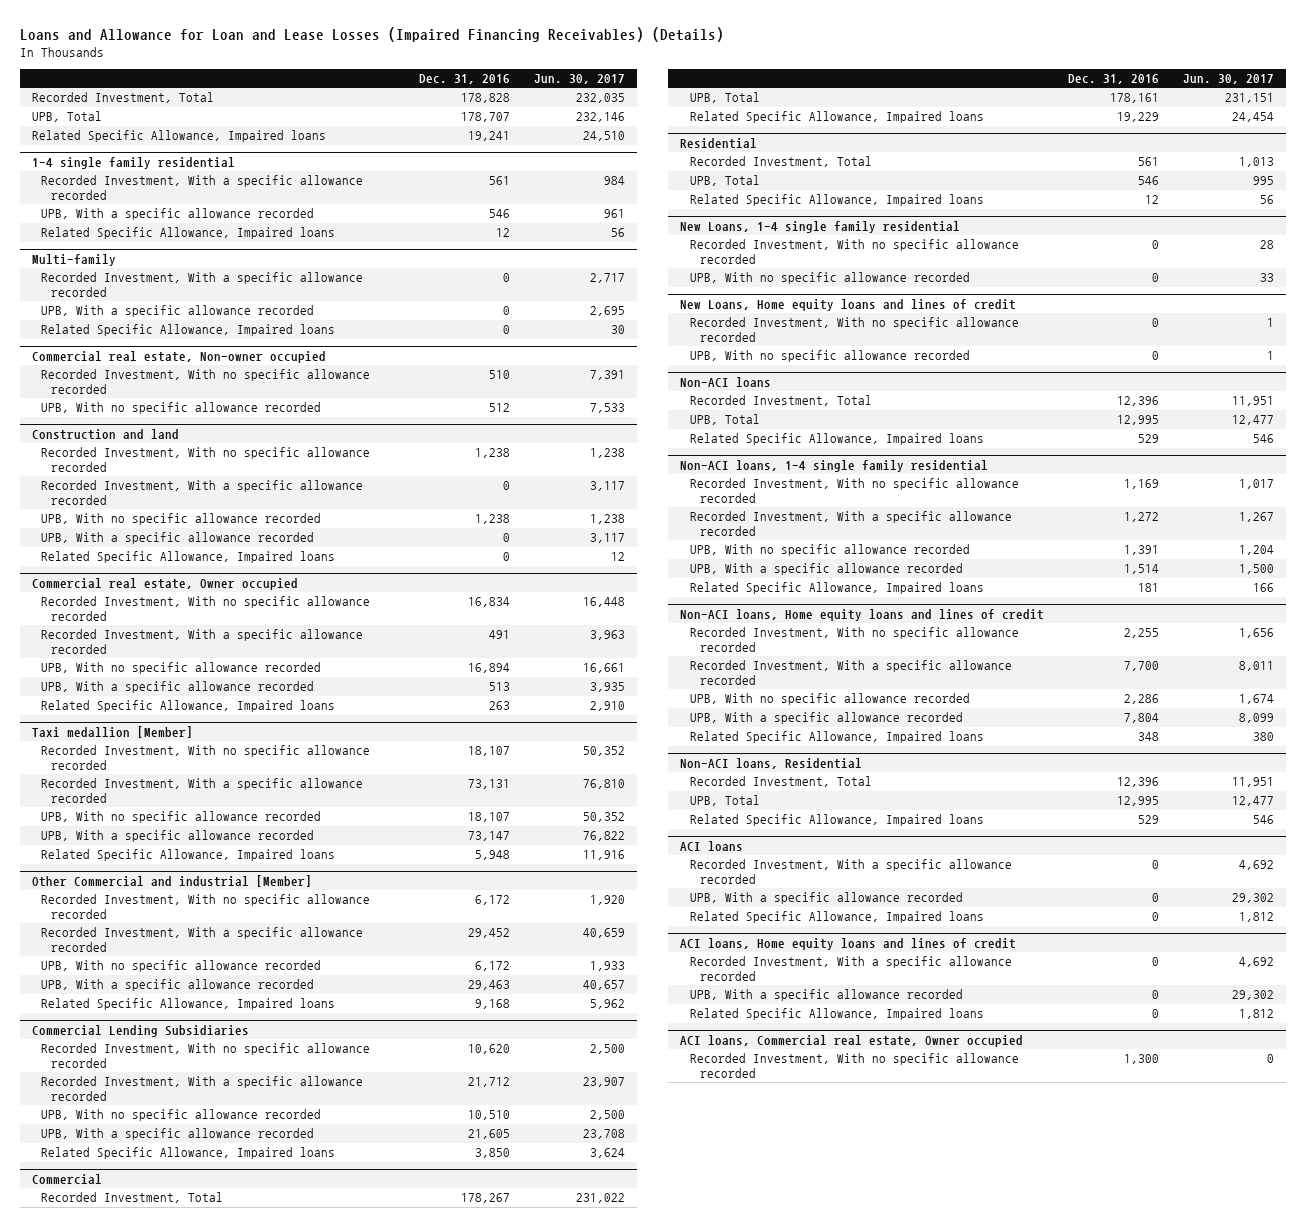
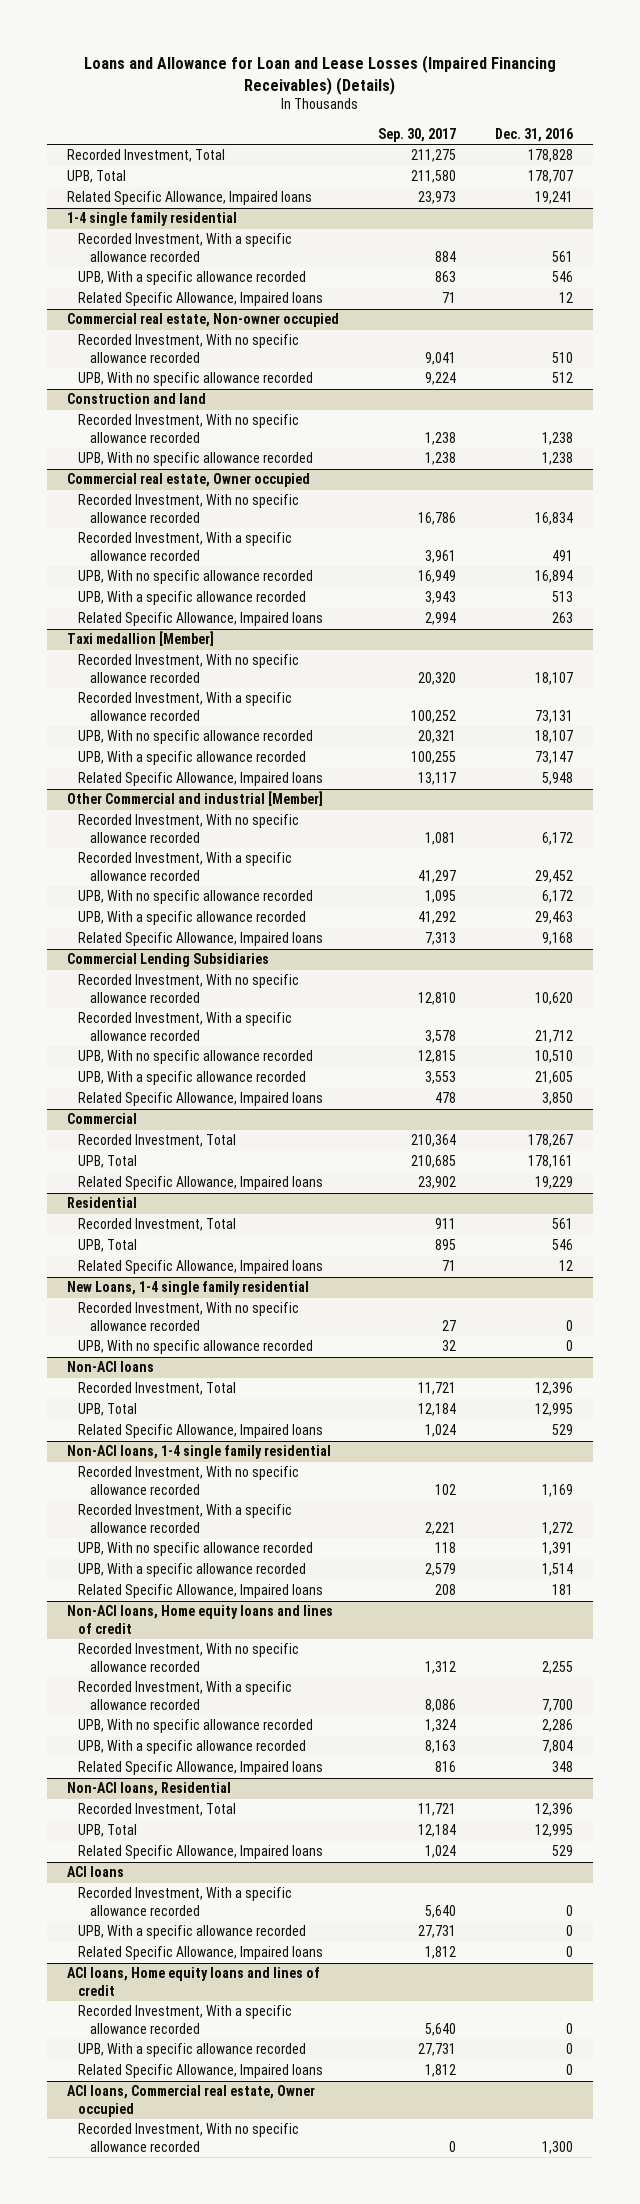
[534,74,626,85] Jun. 30, 2017 -> none
none -> [378,127,457,142] Sep. 30, 2017
[31,253,116,266] Multi-family -> none
[41,272,364,297] Recorded Investment, With a specific allowance recorded -> none
[41,305,315,318] UPB, With a specific allowance recorded -> none
[41,324,336,337] Related Specific Allowance, Impaired loans -> none
[41,480,364,505] Recorded Investment, With a specific allowance recorded -> none
[41,532,315,545] UPB, With a specific allowance recorded -> none
[41,551,336,564] Related Specific Allowance, Impaired loans -> none
[680,298,1017,311] New Loans, Home equity loans and lines of credit -> none
[690,317,1020,342] Recorded Investment, With no specific allowance recorded -> none
[690,350,971,363] UPB, With no specific allowance recorded -> none

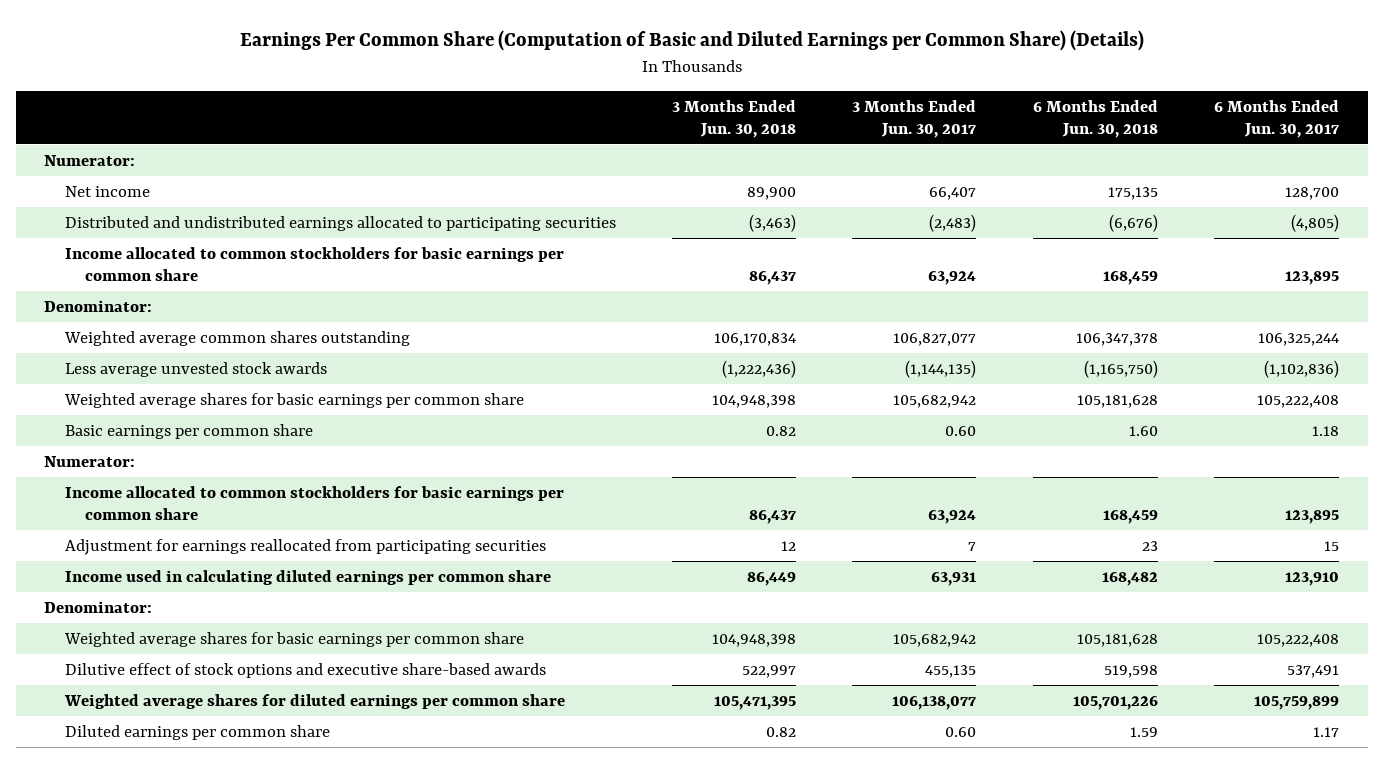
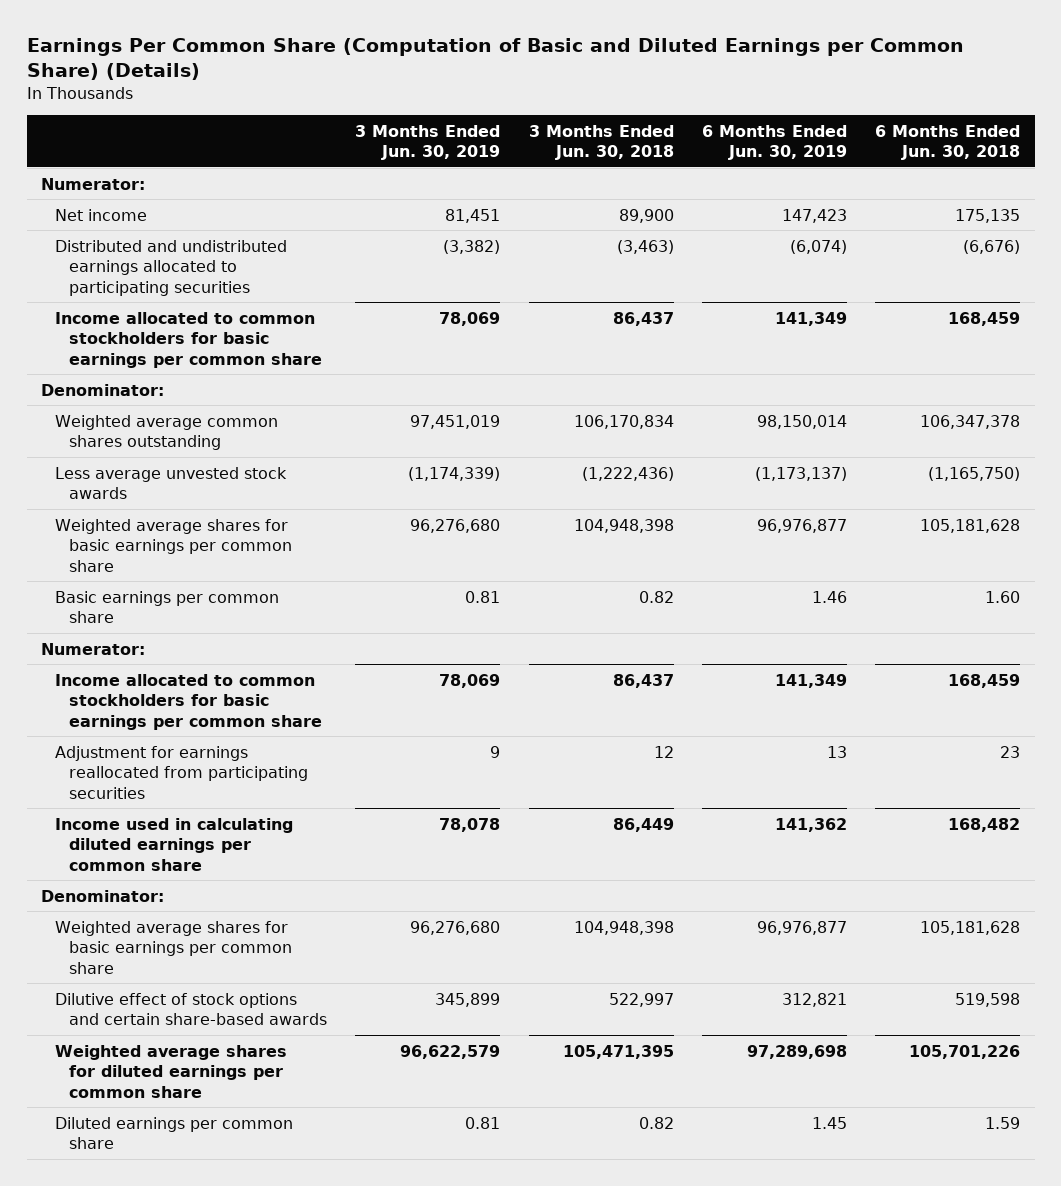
[852,99,977,139] 3 Months Ended Jun. 30, 2017 -> none
[1214,99,1340,139] 6 Months Ended Jun. 30, 2017 -> none
none -> [355,124,501,161] 3 Months Ended Jun. 30, 2019
none -> [701,124,847,161] 6 Months Ended Jun. 30, 2019
[64,662,546,678] Dilutive effect of stock options and executive share-based awards -> [54,992,327,1026] Dilutive effect of stock options and certain share-based awards

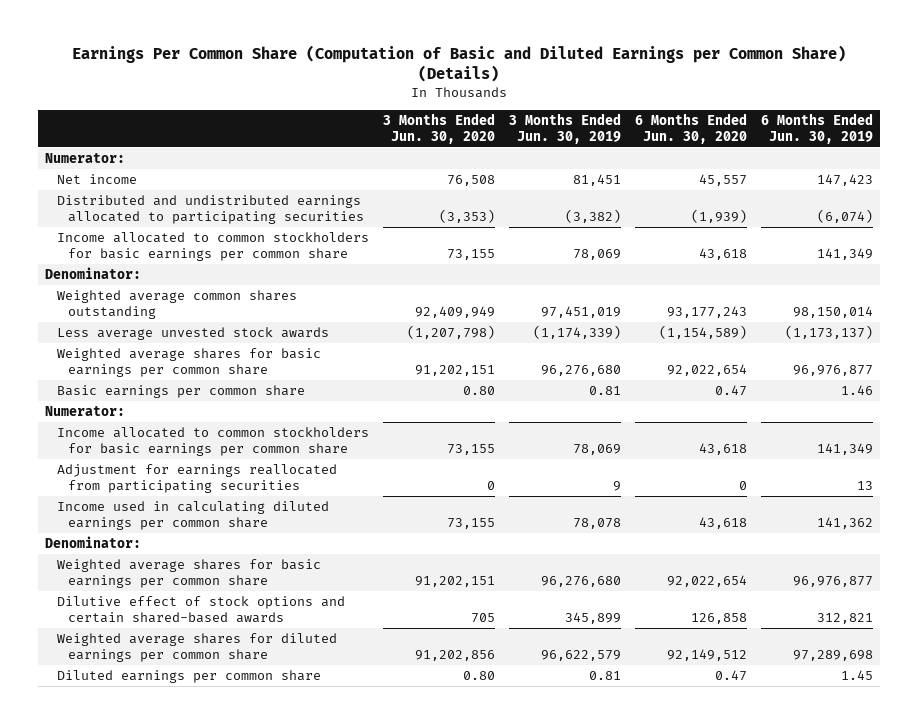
[528,124,674,161] 3 Months Ended Jun. 30, 2018 -> none
[875,124,1021,161] 6 Months Ended Jun. 30, 2018 -> none
none -> [382,112,495,145] 3 Months Ended Jun. 30, 2020
none -> [634,112,747,145] 6 Months Ended Jun. 30, 2020
[54,992,327,1026] Dilutive effect of stock options and certain share-based awards -> [56,595,345,624] Dilutive effect of stock options and certain shared-based awards

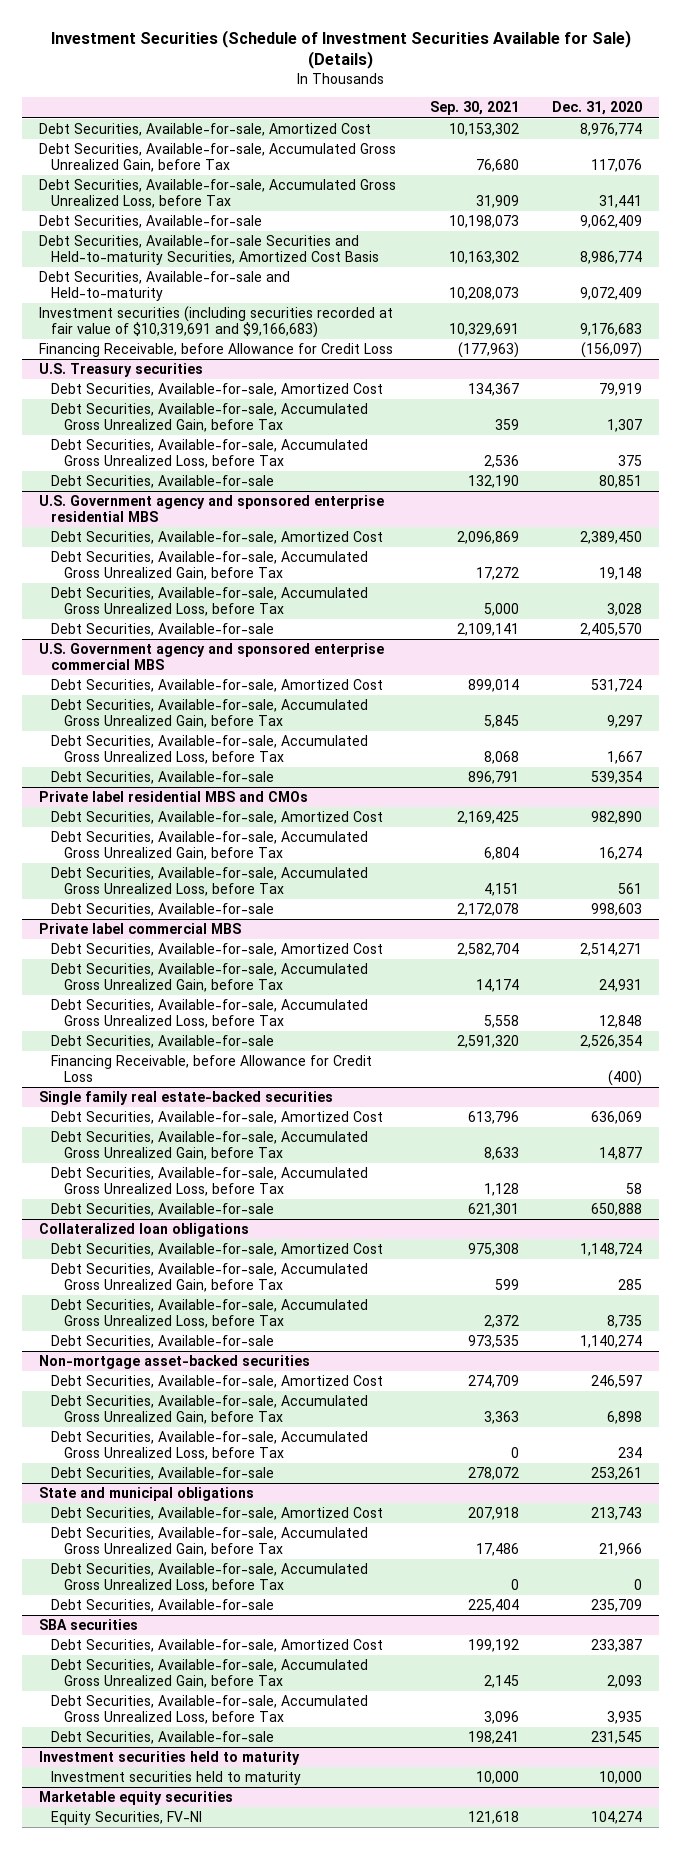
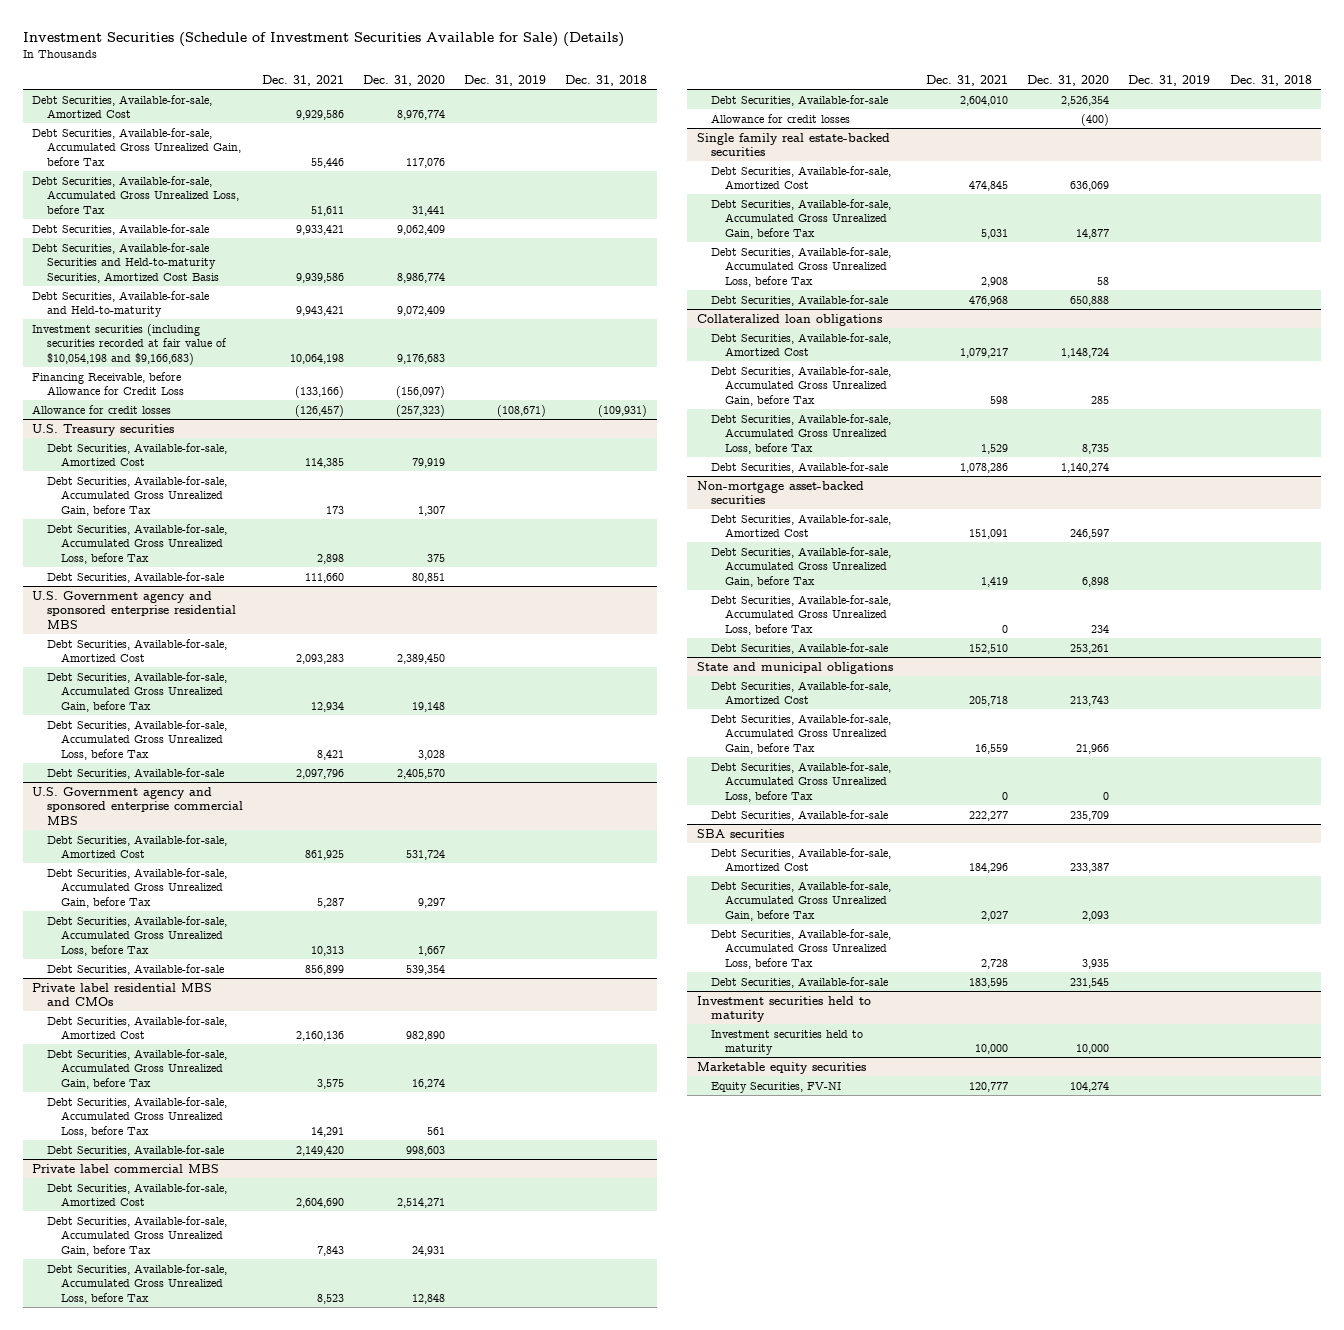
[429,101,519,116] Sep. 30, 2021 -> none
none -> [261,75,344,87] Dec. 31, 2021
none -> [464,75,547,87] Dec. 31, 2019
none -> [565,75,648,87] Dec. 31, 2018
[39,306,394,339] Investment securities (including securities recorded at fair value of $10,319,691 and $9,166,683) -> [32,323,227,366] Investment securities (including securities recorded at fair value of $10,054,198 and $9,166,683)
none -> [32,404,172,414] Allowance for credit losses
[51,1055,373,1083] Financing Receivable, before Allowance for Credit Loss -> [711,113,851,123] Allowance for credit losses

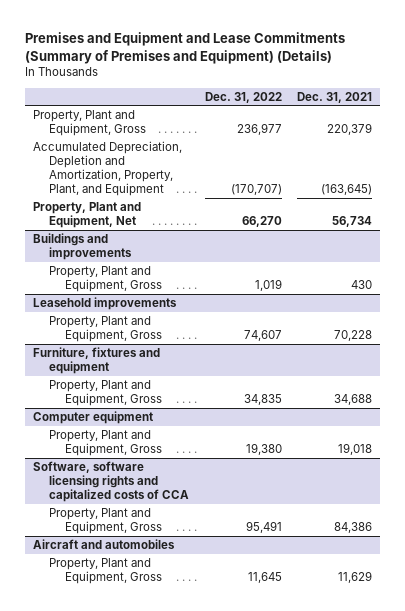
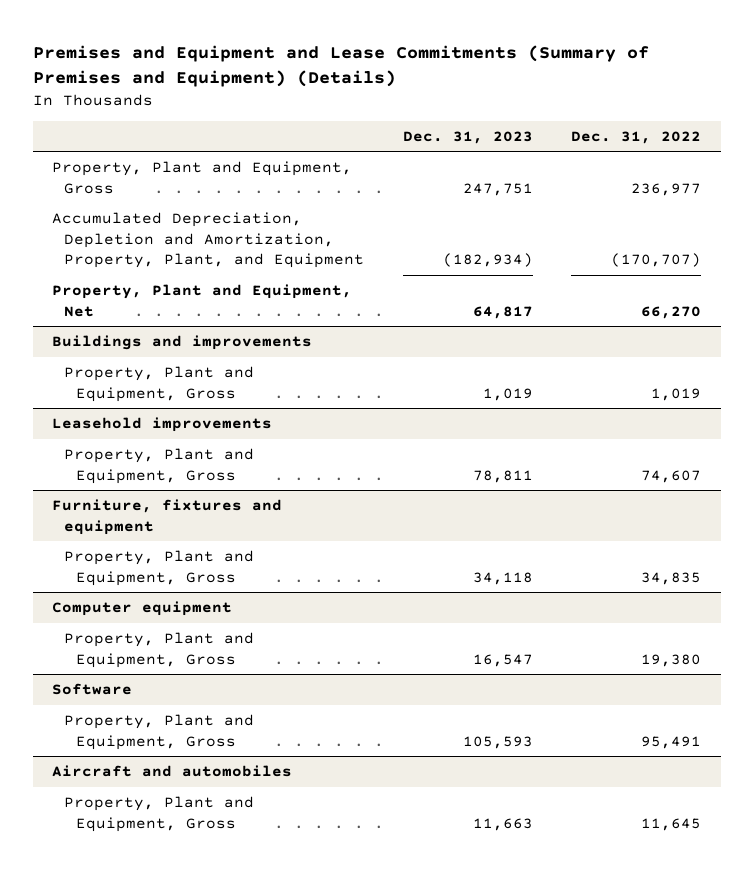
[297,91,373,103] Dec. 31, 2021 -> none
none -> [402,130,533,144] Dec. 31, 2023
[33,460,190,503] Software, software licensing rights and capitalized costs of CCA -> [52,683,133,696] Software

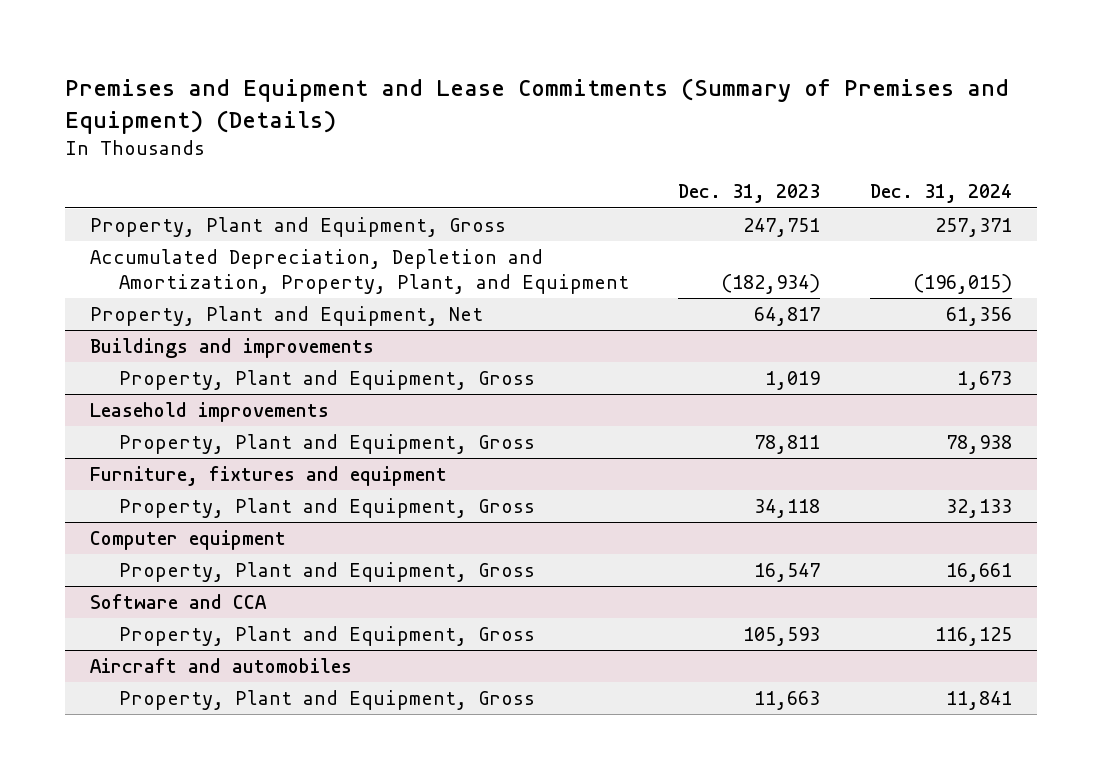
[571,130,702,144] Dec. 31, 2022 -> none
none -> [869,184,1012,204] Dec. 31, 2024
[52,683,133,696] Software -> [89,594,267,610] Software and CCA

